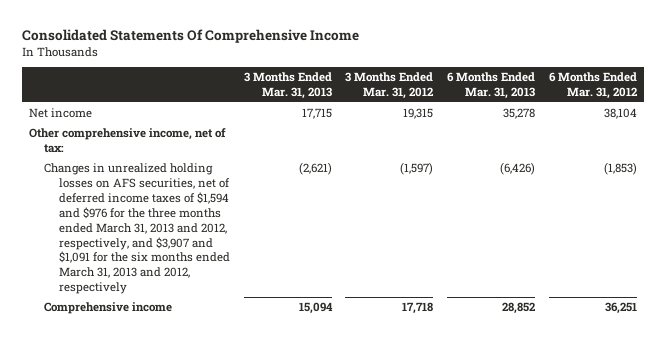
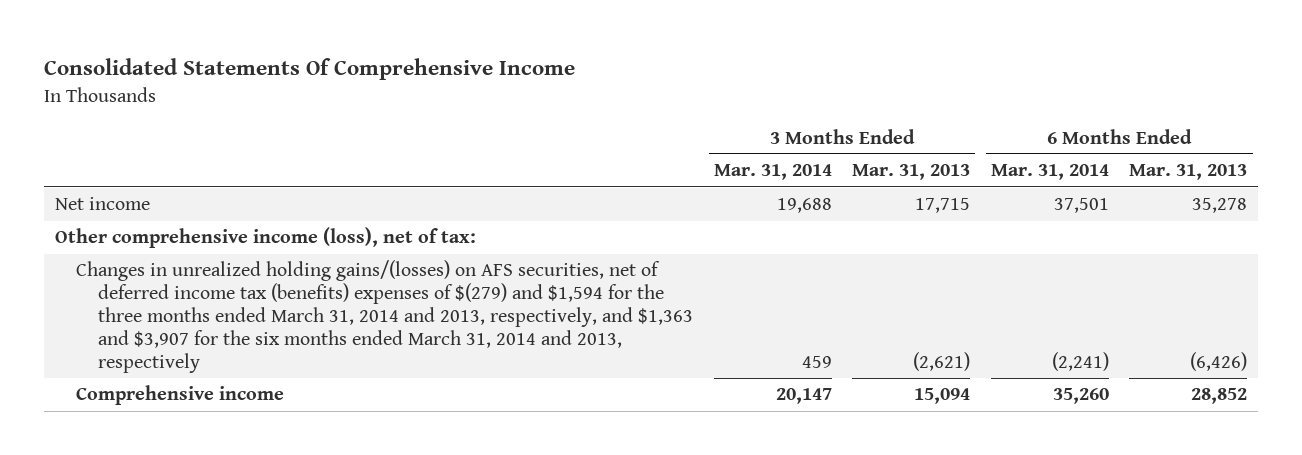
[345,72,434,100] 3 Months Ended Mar. 31, 2012 -> none
[549,72,638,100] 6 Months Ended Mar. 31, 2012 -> none
none -> [713,164,832,181] Mar. 31, 2014
none -> [990,164,1109,181] Mar. 31, 2014
[28,128,226,153] Other comprehensive income, net of tax: -> [54,227,476,249] Other comprehensive income (loss), net of tax:
[43,163,230,295] Changes in unrealized holding losses on AFS securities, net of deferred income taxes of $1,594 and $976 for the three months ended March 31, 2013 and 2012, respectively, and $3,907 and $1,091 for the six months ended March 31, 2013 and 2012, respectively -> [76,260,694,374] Changes in unrealized holding gains/(losses) on AFS securities, net of deferred income tax (benefits) expenses of $(279) and $1,594 for the three months ended March 31, 2014 and 2013, respectively, and $1,363 and $3,907 for the six months ended March 31, 2014 and 2013, respectively

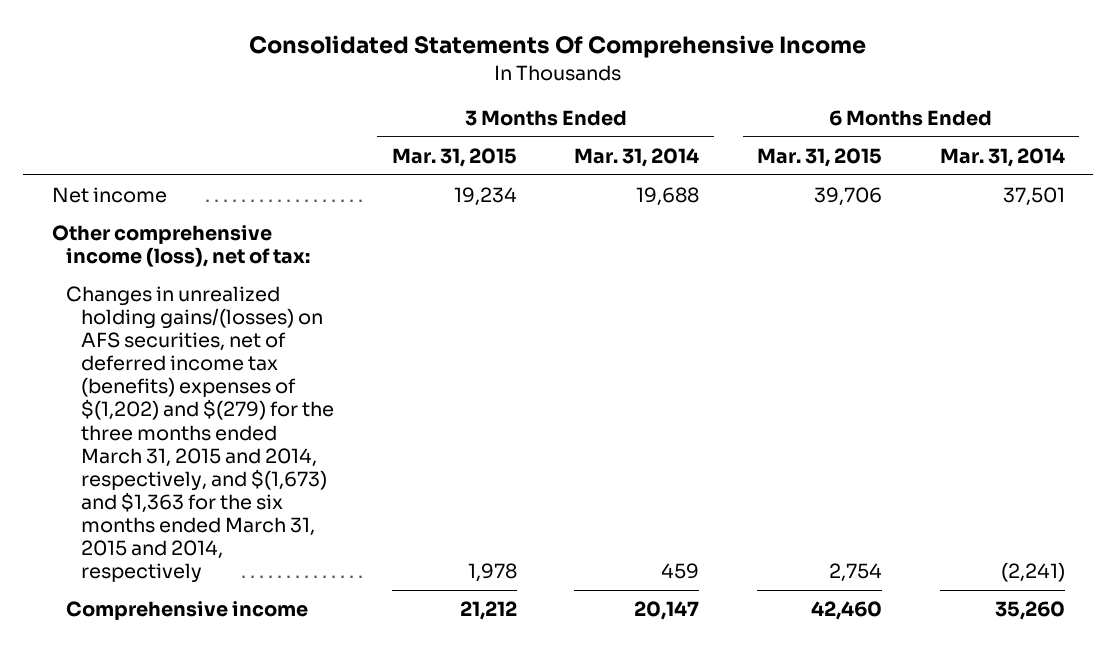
[852,164,971,181] Mar. 31, 2013 -> none
[1129,164,1248,181] Mar. 31, 2013 -> none
none -> [391,147,517,167] Mar. 31, 2015
none -> [756,147,882,167] Mar. 31, 2015
[76,260,694,374] Changes in unrealized holding gains/(losses) on AFS securities, net of deferred income tax (benefits) expenses of $(279) and $1,594 for the three months ended March 31, 2014 and 2013, respectively, and $1,363 and $3,907 for the six months ended March 31, 2014 and 2013, respectively -> [66,285,335,584] Changes in unrealized holding gains/(losses) on AFS securities, net of deferred income tax (benefits) expenses of $(1,202) and $(279) for the three months ended March 31, 2015 and 2014, respectively, and $(1,673) and $1,363 for the six months ended March 31, 2015 and 2014, respectively

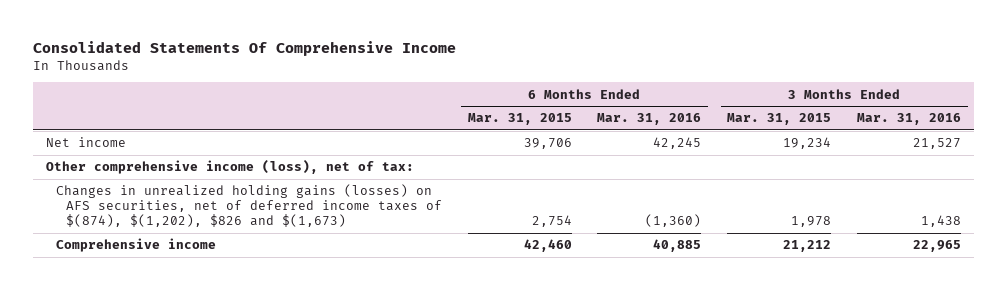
[574,147,700,167] Mar. 31, 2014 -> none
[939,147,1065,167] Mar. 31, 2014 -> none
none -> [597,113,702,126] Mar. 31, 2016
none -> [857,113,962,126] Mar. 31, 2016
[66,285,335,584] Changes in unrealized holding gains/(losses) on AFS securities, net of deferred income tax (benefits) expenses of $(1,202) and $(279) for the three months ended March 31, 2015 and 2014, respectively, and $(1,673) and $1,363 for the six months ended March 31, 2015 and 2014, respectively -> [55,184,442,228] Changes in unrealized holding gains (losses) on AFS securities, net of deferred income taxes of $(874), $(1,202), $826 and $(1,673)

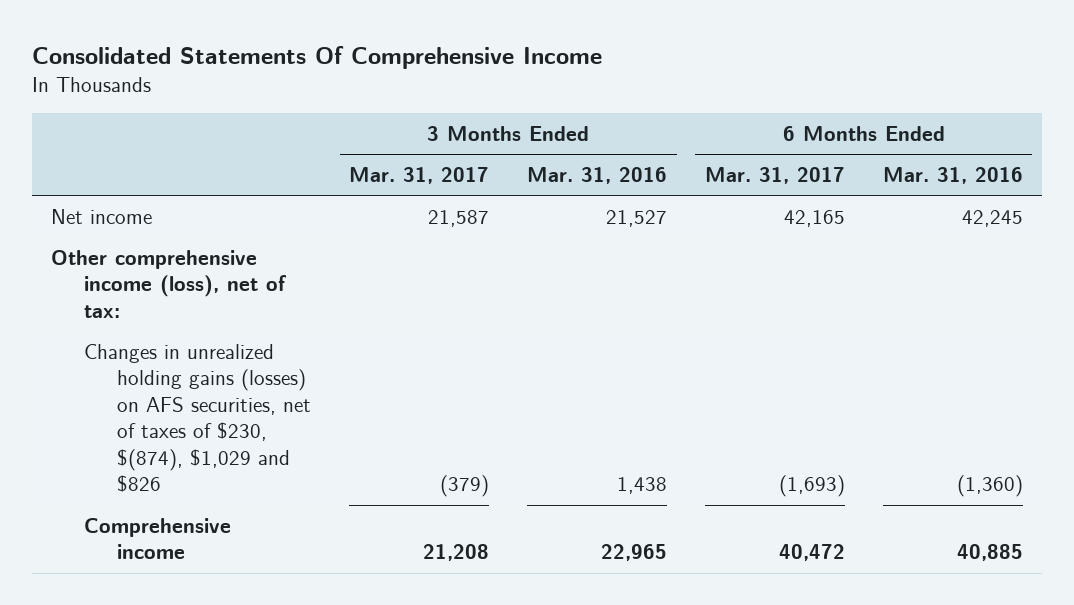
[467,113,572,126] Mar. 31, 2015 -> none
[727,113,832,126] Mar. 31, 2015 -> none
none -> [349,167,490,185] Mar. 31, 2017
none -> [704,167,845,185] Mar. 31, 2017
[55,184,442,228] Changes in unrealized holding gains (losses) on AFS securities, net of deferred income taxes of $(874), $(1,202), $826 and $(1,673) -> [83,343,312,493] Changes in unrealized holding gains (losses) on AFS securities, net of taxes of $230, $(874), $1,029 and $826

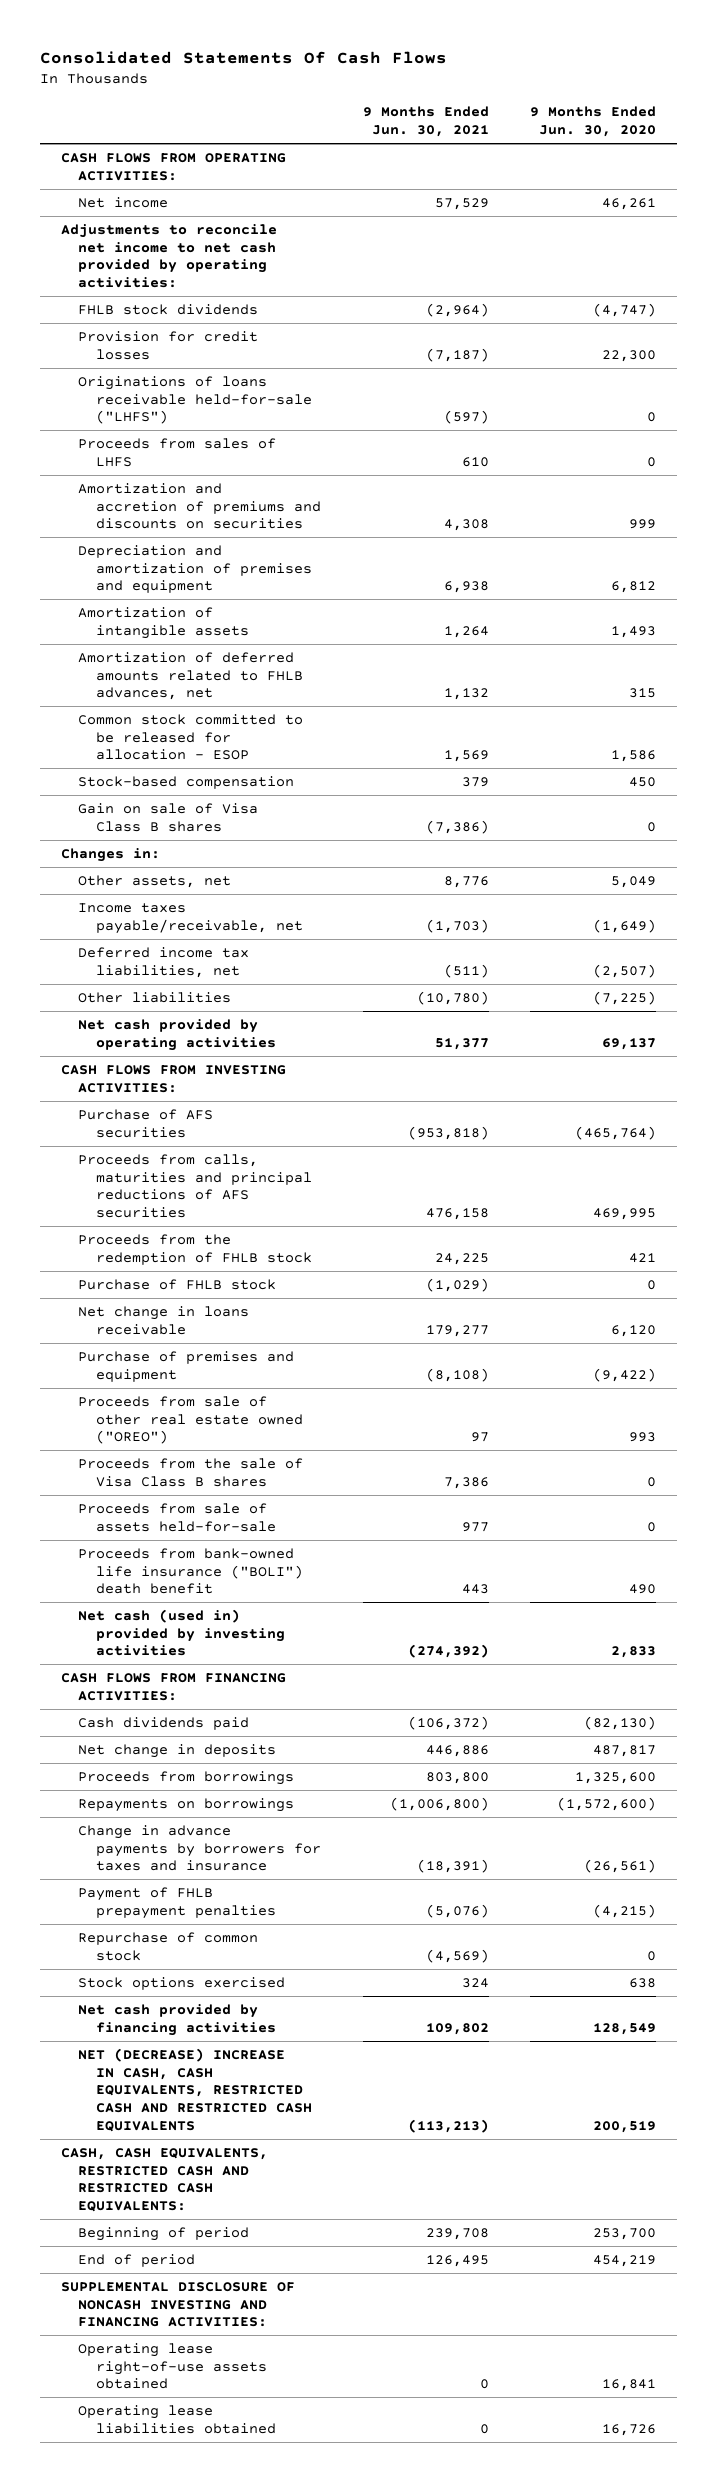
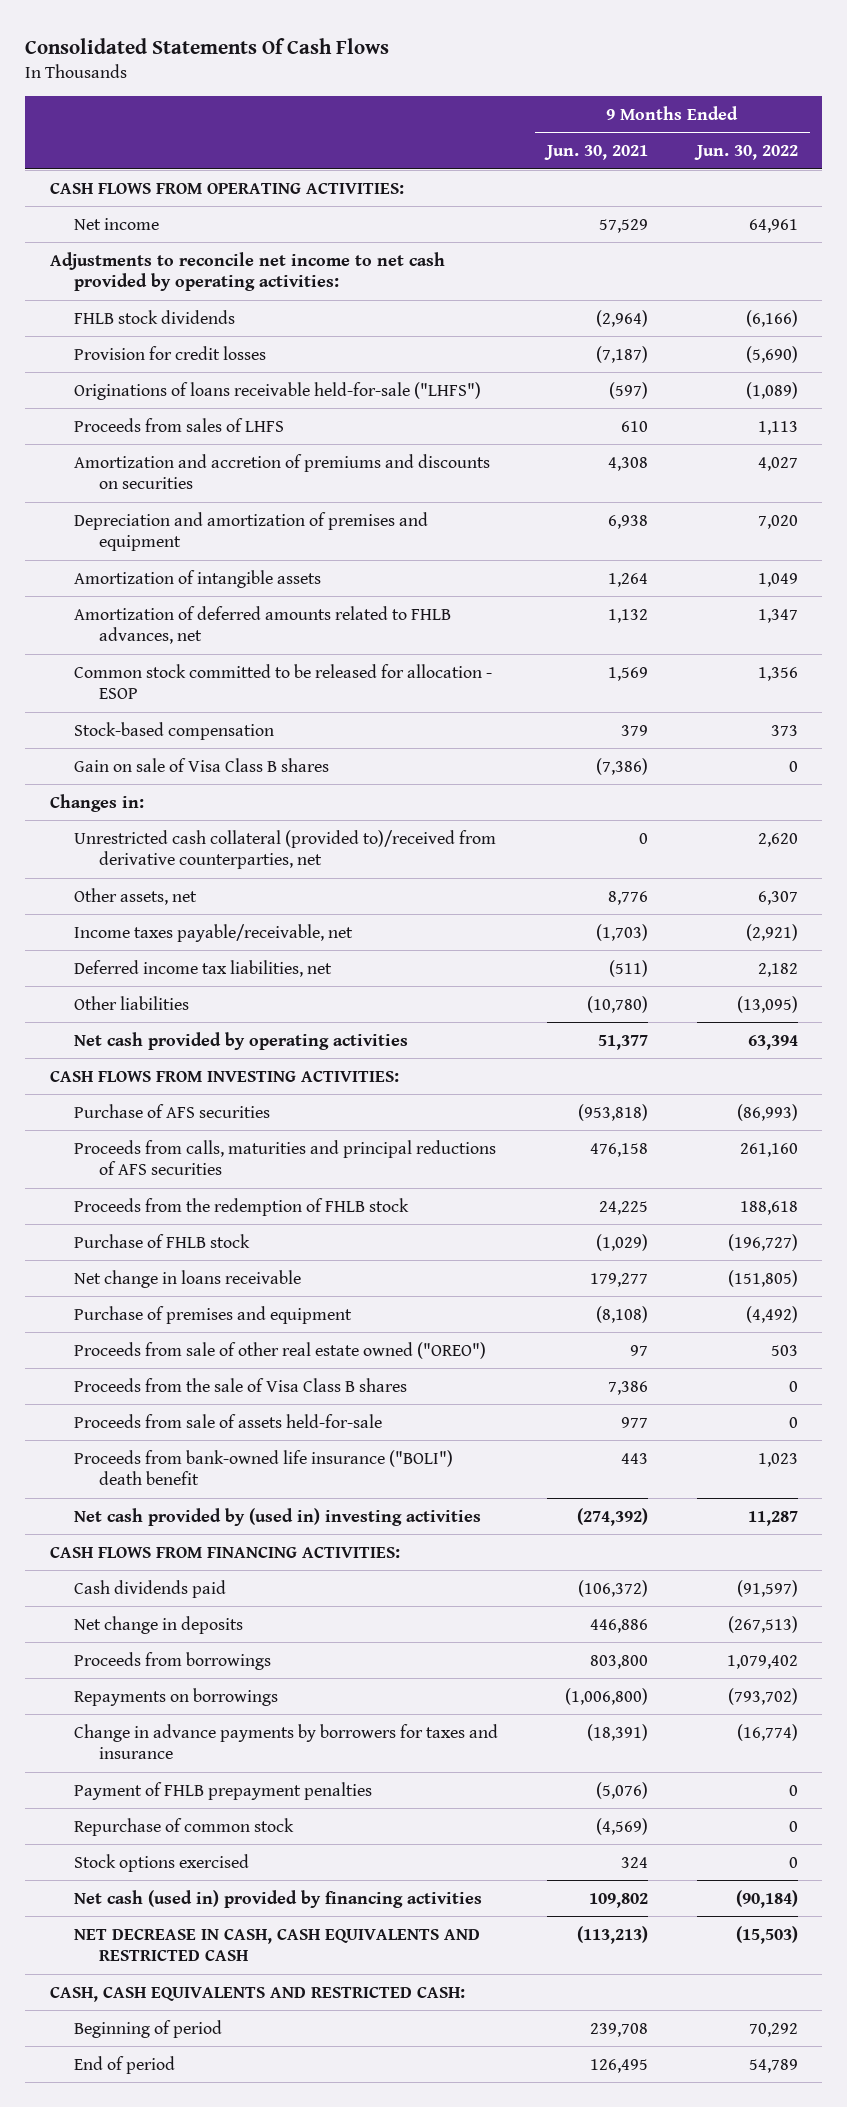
[530,106,657,137] 9 Months Ended Jun. 30, 2020 -> none
none -> [693,145,798,161] Jun. 30, 2022
none -> [74,829,497,870] Unrestricted cash collateral (provided to)/received from derivative counterparties, net
[78,1608,286,1657] Net cash (used in) provided by investing activities -> [74,1507,482,1526] Net cash provided by (used in) investing activities
[78,2003,277,2036] Net cash provided by financing activities -> [74,1889,483,1908] Net cash (used in) provided by financing activities
[78,2047,313,2132] NET (DECREASE) INCREASE IN CASH, CASH EQUIVALENTS, RESTRICTED CASH AND RESTRICTED CASH EQUIVALENTS -> [74,1928,481,1962] NET DECREASE IN CASH, CASH EQUIVALENTS AND RESTRICTED CASH
[60,2147,268,2212] CASH, CASH EQUIVALENTS, RESTRICTED CASH AND RESTRICTED CASH EQUIVALENTS: -> [49,1986,465,2002] CASH, CASH EQUIVALENTS AND RESTRICTED CASH:
[60,2281,295,2328] SUPPLEMENTAL DISCLOSURE OF NONCASH INVESTING AND FINANCING ACTIVITIES: -> none
[78,2342,268,2390] Operating lease right-of-use assets obtained -> none
[78,2404,277,2434] Operating lease liabilities obtained -> none

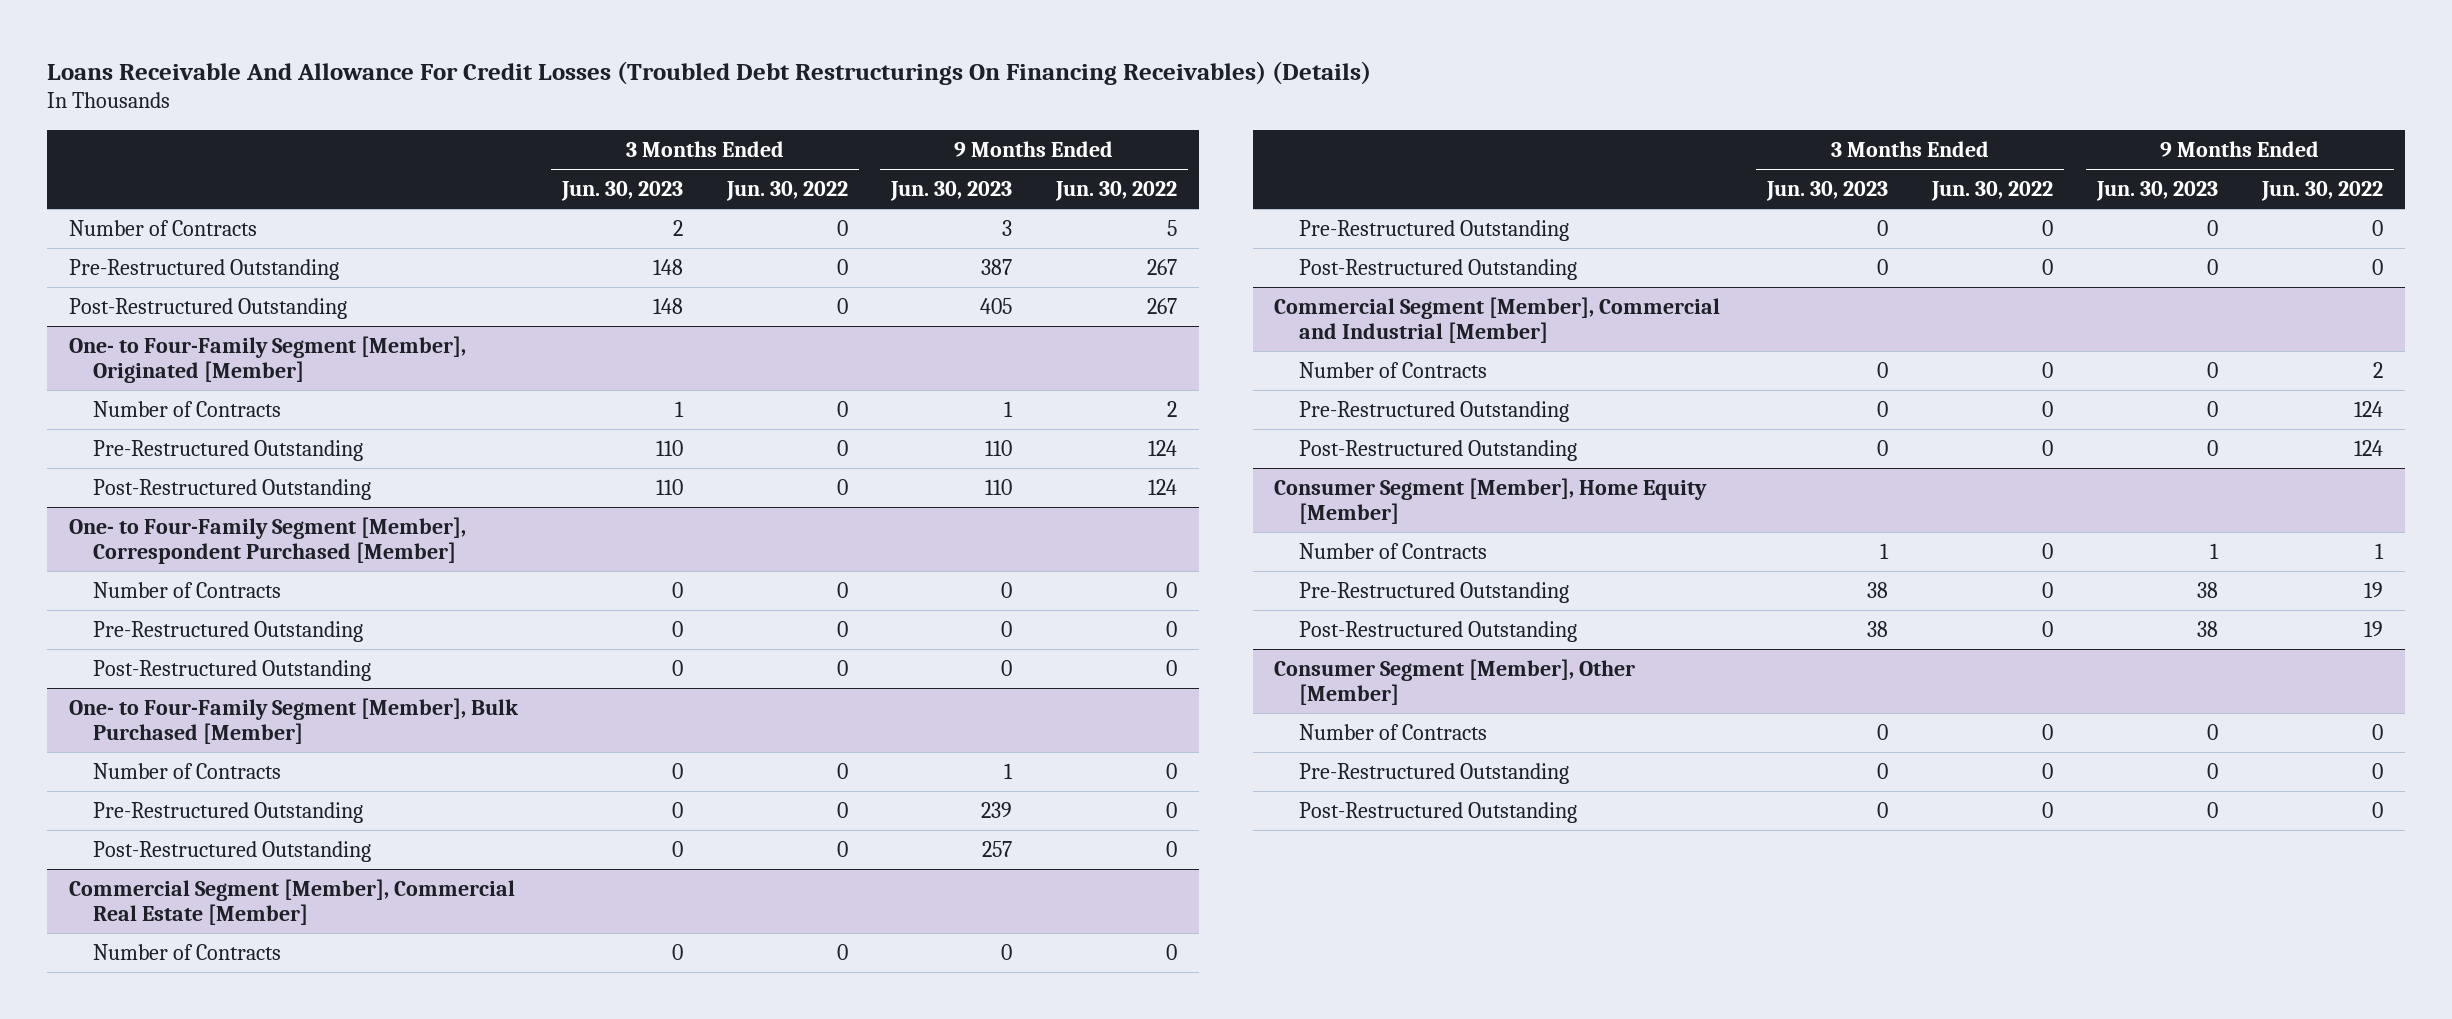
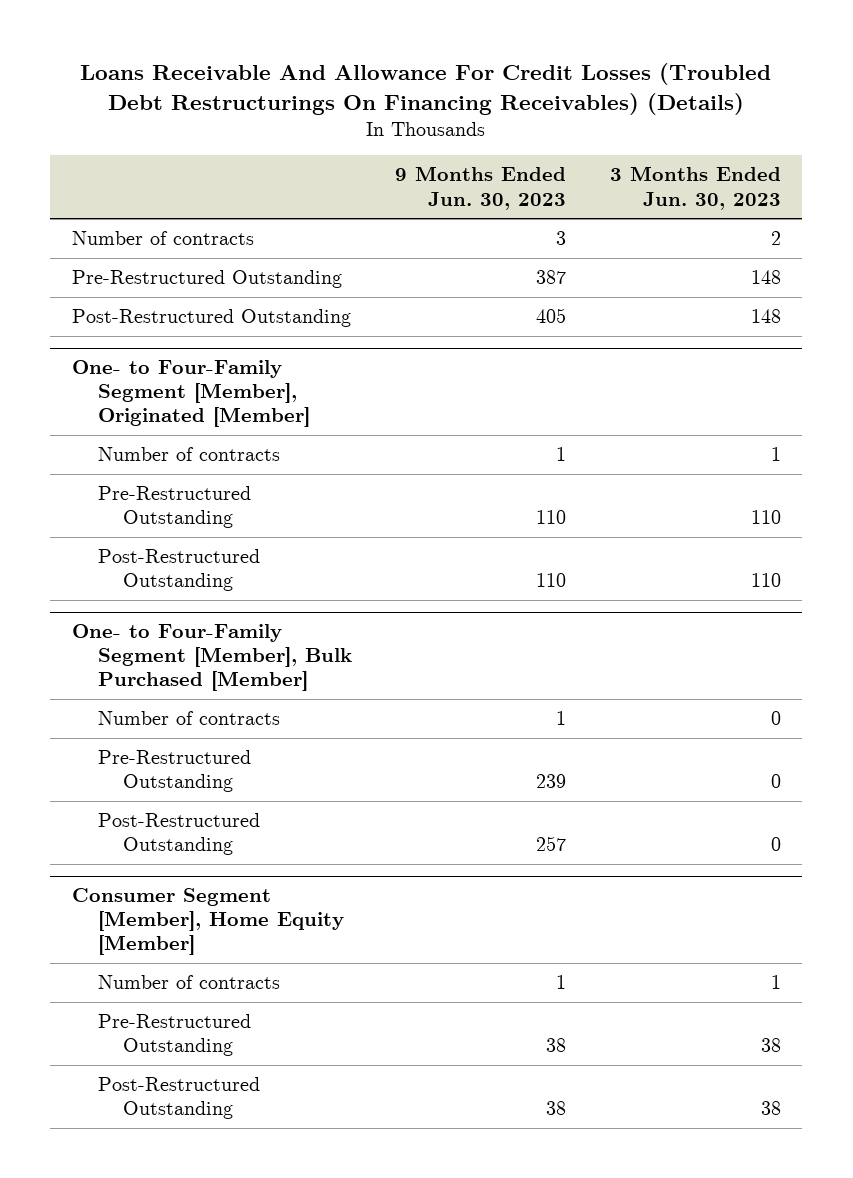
[725,180,848,201] Jun. 30, 2022 -> none
[1055,180,1178,201] Jun. 30, 2022 -> none
[68,219,257,236] Number of Contracts -> [72,230,255,245] Number of contracts
[92,400,281,417] Number of Contracts -> [97,446,280,461] Number of contracts
[68,516,466,564] One- to Four-Family Segment [Member], Correspondent Purchased [Member] -> none
[92,581,281,598] Number of Contracts -> none
[92,620,363,642] Pre-Restructured Outstanding -> none
[92,659,371,681] Post-Restructured Outstanding -> none
[92,762,281,779] Number of Contracts -> [97,710,280,725] Number of contracts
[68,878,515,925] Commercial Segment [Member], Commercial Real Estate [Member] -> none
[92,943,281,960] Number of Contracts -> none
[1298,219,1569,241] Pre-Restructured Outstanding -> none
[1298,258,1577,280] Post-Restructured Outstanding -> none
[1274,296,1721,343] Commercial Segment [Member], Commercial and Industrial [Member] -> none
[1298,361,1487,378] Number of Contracts -> none
[1298,400,1569,422] Pre-Restructured Outstanding -> none
[1298,439,1577,461] Post-Restructured Outstanding -> none
[1298,542,1487,559] Number of Contracts -> [97,974,280,989] Number of contracts
[1274,658,1636,705] Consumer Segment [Member], Other [Member] -> none
[1298,723,1487,740] Number of Contracts -> none
[1298,762,1569,784] Pre-Restructured Outstanding -> none
[1298,801,1577,823] Post-Restructured Outstanding -> none

